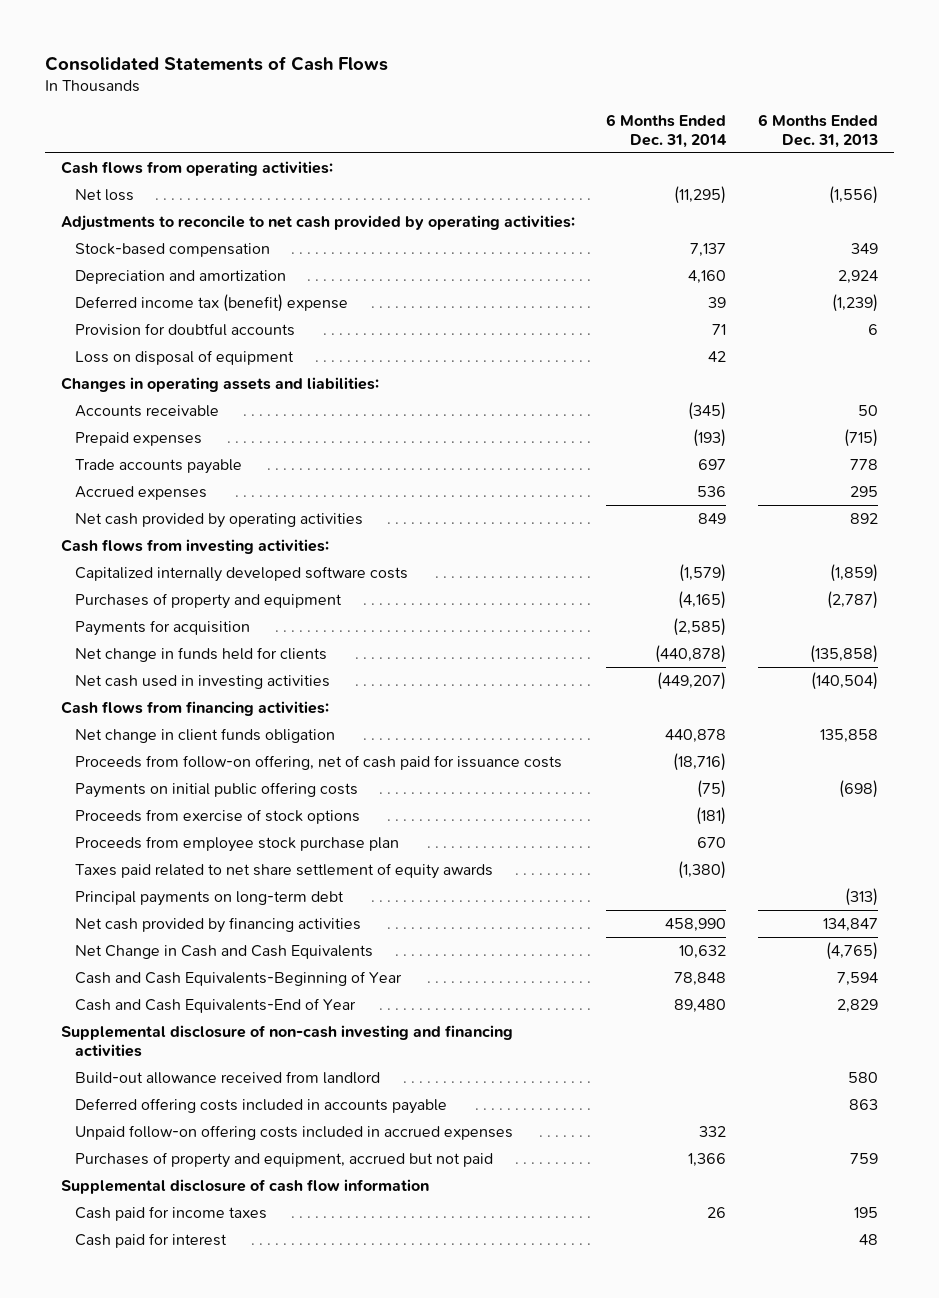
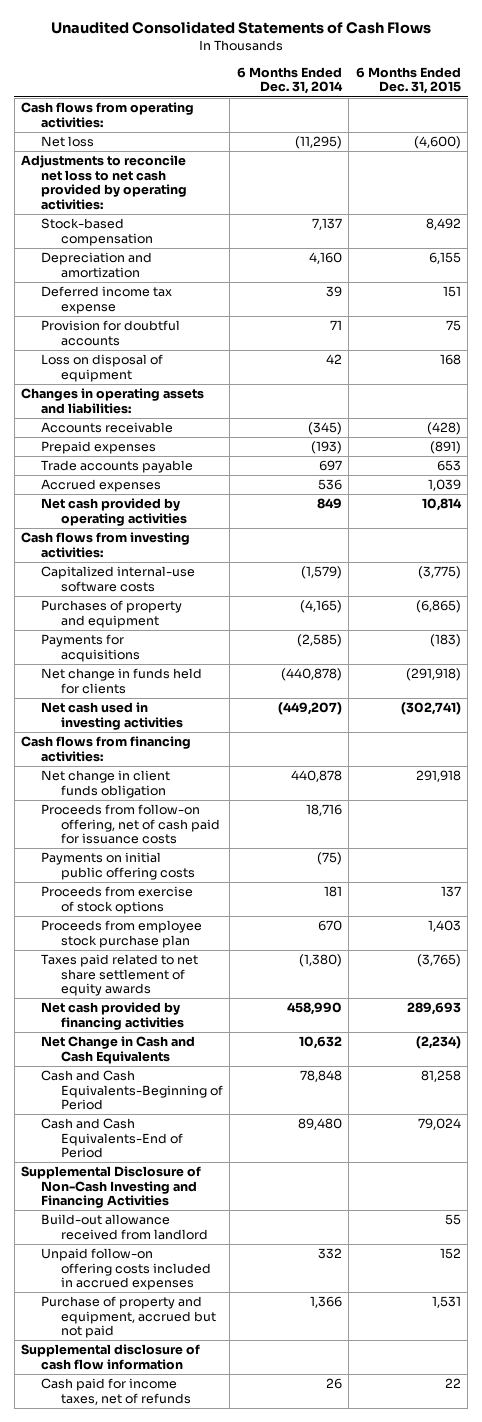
[44,55,388,71] Consolidated Statements of Cash Flows -> [50,21,431,35] Unaudited Consolidated Statements of Cash Flows
[757,113,878,148] 6 Months Ended Dec. 31, 2013 -> none
none -> [355,66,461,95] 6 Months Ended Dec. 31, 2015
[60,214,575,231] Adjustments to reconcile to net cash provided by operating activities: -> [21,155,187,210] Adjustments to reconcile net loss to net cash provided by operating activities:
[74,293,348,312] Deferred income tax (benefit) expense -> [40,286,172,314] Deferred income tax expense
[74,565,408,582] Capitalized internally developed software costs -> [40,566,195,592] Capitalized internal-use software costs
[74,619,250,636] Payments for acquisition -> [40,634,140,662] Payments for acquisitions
[673,752,727,771] (18,716) -> [305,804,342,817] 18,716
[696,806,727,825] (181) -> [323,886,342,898] 181
[74,890,344,906] Principal payments on long-term debt -> none
[74,970,402,986] Cash and Cash Equivalents-Beginning of Year -> [40,1070,223,1111] Cash and Cash Equivalents-Beginning of Period
[74,997,356,1013] Cash and Cash Equivalents-End of Year -> [40,1118,183,1159] Cash and Cash Equivalents-End of Period
[60,1024,513,1058] Supplemental disclosure of non-cash investing and financing activities -> [21,1166,202,1209] Supplemental Disclosure of Non-Cash Investing and Financing Activities
[74,1097,447,1114] Deferred offering costs included in accounts payable -> none
[74,1151,493,1168] Purchases of property and equipment, accrued but not paid -> [40,1296,216,1339] Purchase of property and equipment, accrued but not paid
[74,1232,227,1248] Cash paid for interest -> none
[74,1205,267,1221] Cash paid for income taxes -> [40,1378,191,1405] Cash paid for income taxes, net of refunds

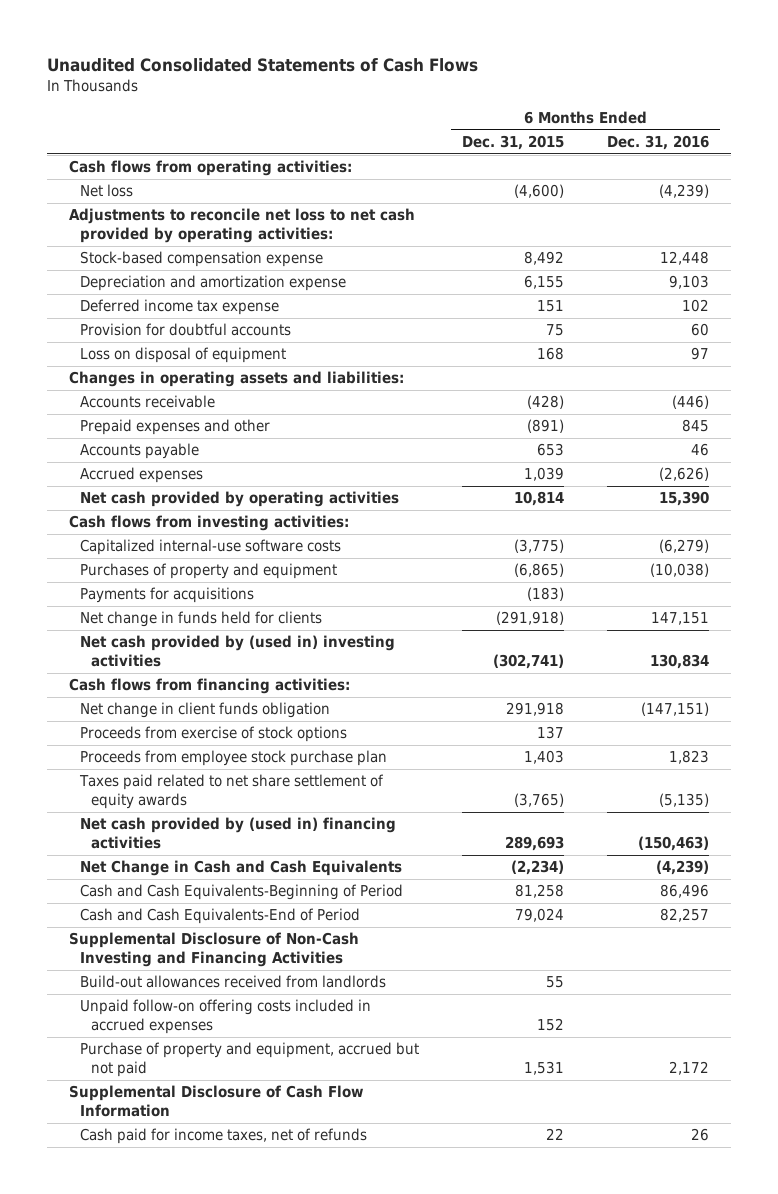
[236,66,343,95] 6 Months Ended Dec. 31, 2014 -> none
none -> [607,135,710,151] Dec. 31, 2016
[40,218,153,246] Stock-based compensation -> [79,251,323,268] Stock-based compensation expense
[40,252,152,278] Depreciation and amortization -> [79,275,346,292] Depreciation and amortization expense
[40,441,156,455] Prepaid expenses -> [79,419,270,436] Prepaid expenses and other
[40,460,193,474] Trade accounts payable -> [79,443,199,460] Accounts payable
[40,702,183,730] Net cash used in investing activities -> [79,635,395,668] Net cash provided by (used in) investing activities
[40,804,220,845] Proceeds from follow-on offering, net of cash paid for issuance costs -> none
[40,852,195,880] Payments on initial public offering costs -> none
[40,1002,184,1030] Net cash provided by financing activities -> [79,817,396,850] Net cash provided by (used in) financing activities
[40,1214,208,1240] Build-out allowance received from landlord -> [79,975,386,989] Build-out allowances received from landlords
[21,1344,201,1370] Supplemental disclosure of cash flow information -> [69,1085,364,1118] Supplemental Disclosure of Cash Flow Information

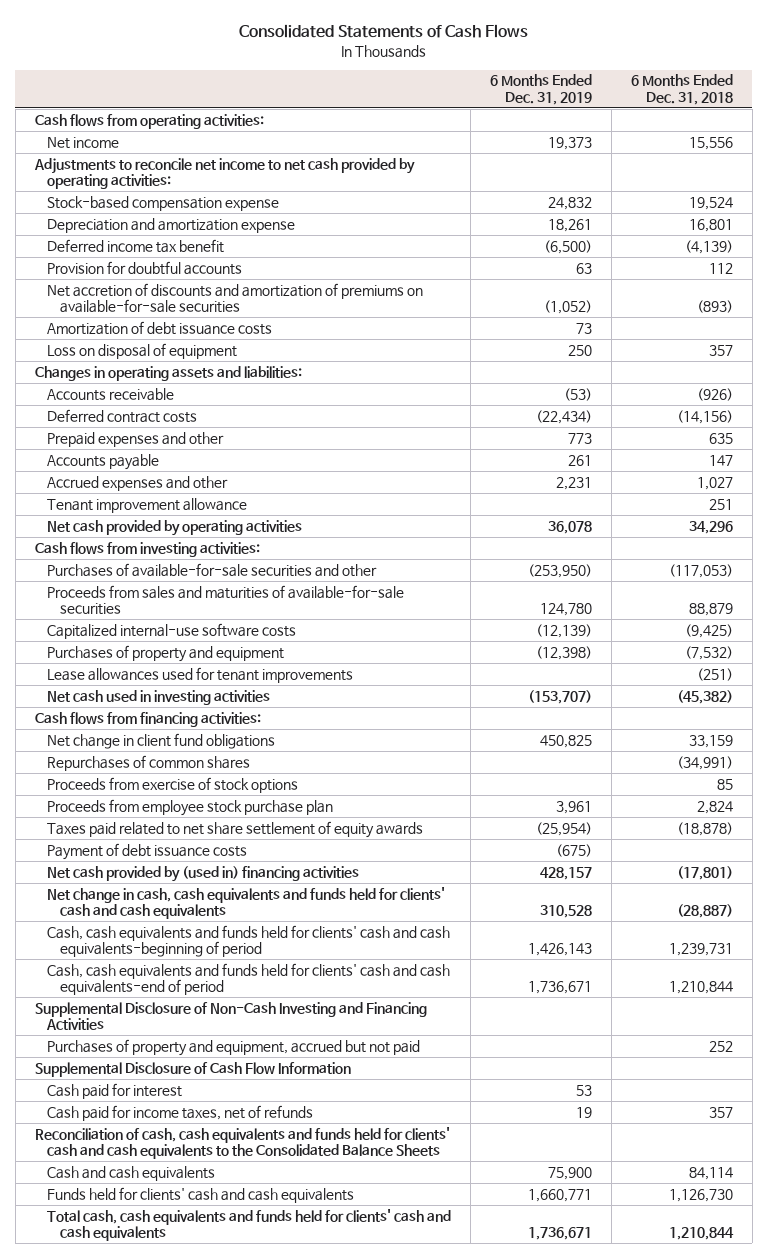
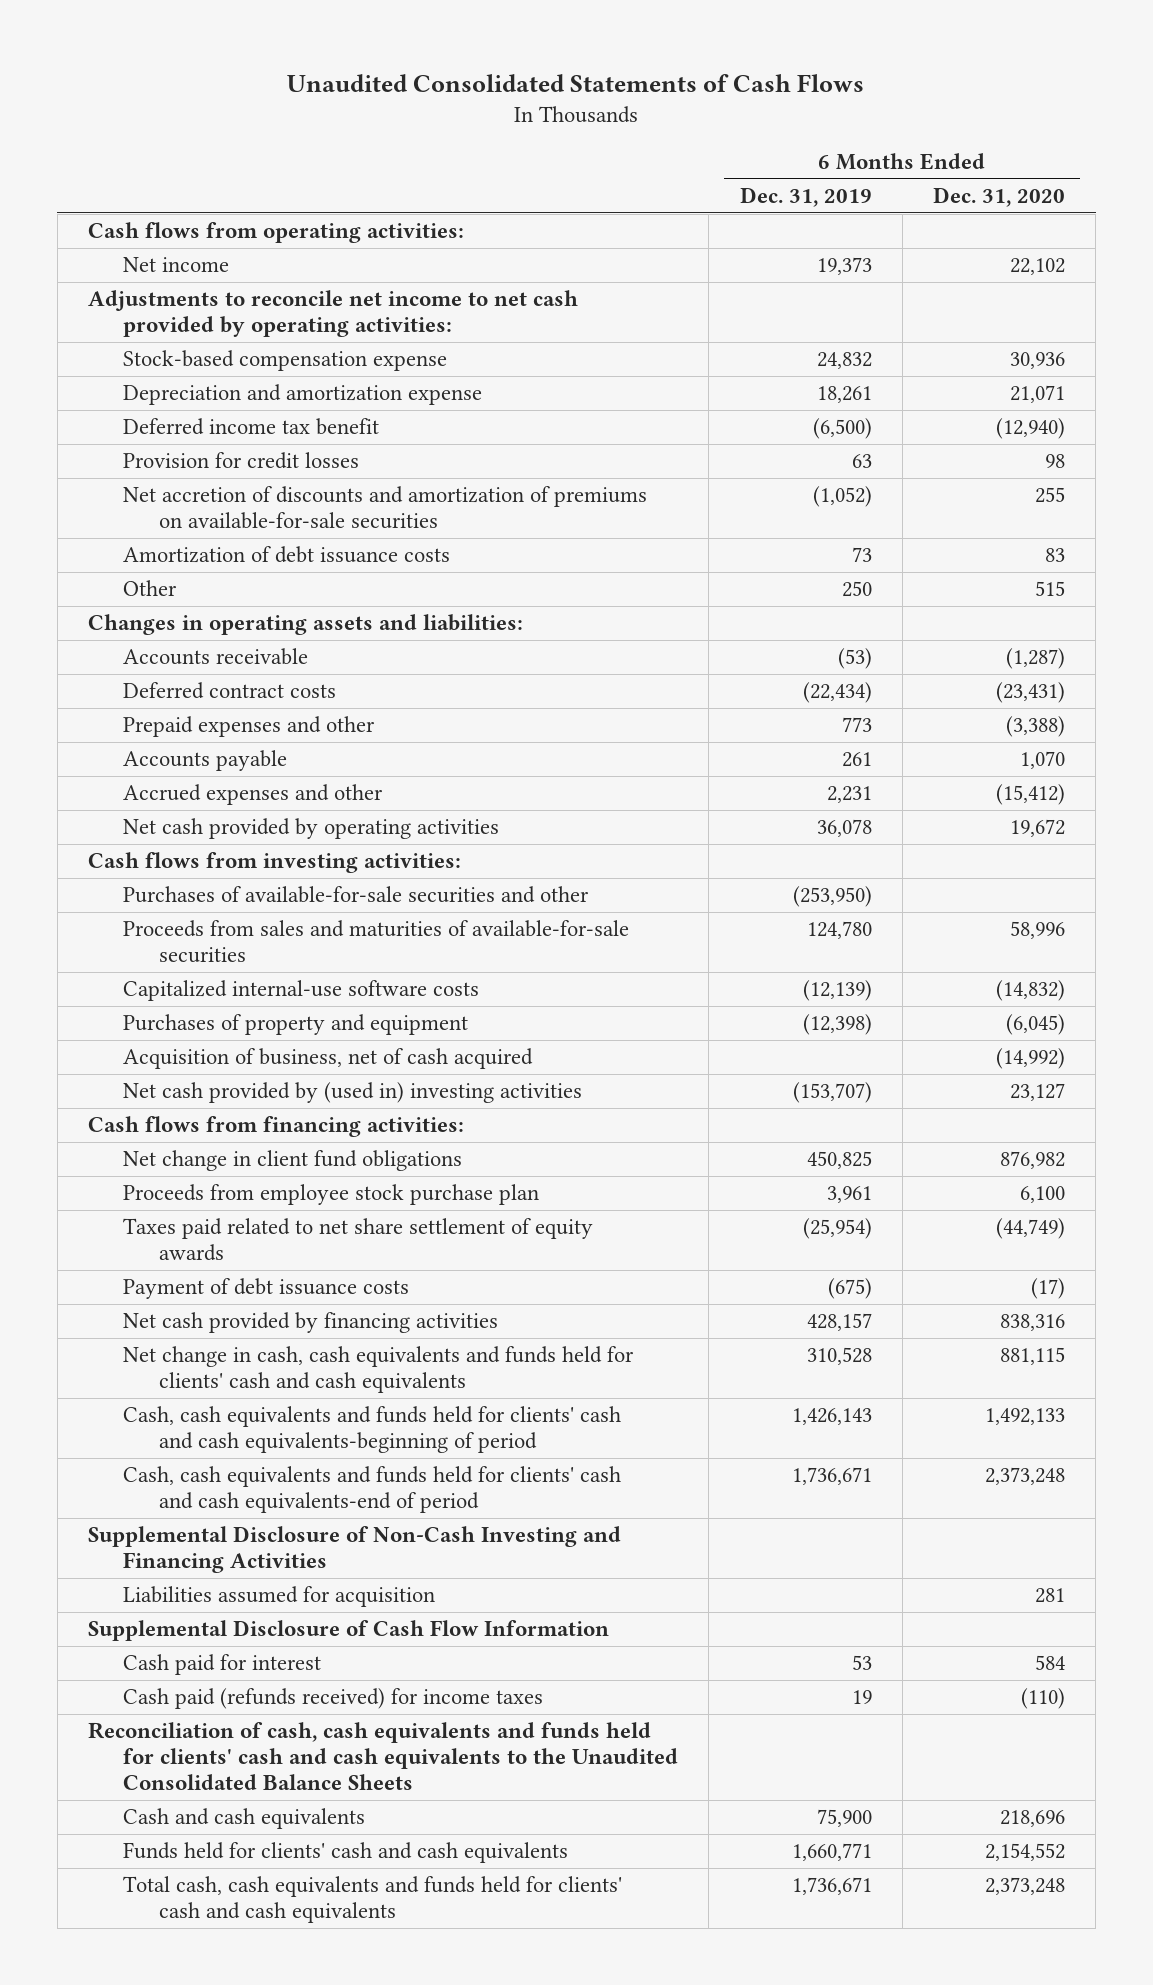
[238,23,528,38] Consolidated Statements of Cash Flows -> [287,73,865,92] Unaudited Consolidated Statements of Cash Flows
[630,74,733,105] 6 Months Ended Dec. 31, 2018 -> none
none -> [933,186,1066,207] Dec. 31, 2020
[47,260,243,275] Provision for doubtful accounts -> [123,452,360,470] Provision for credit losses
[47,342,238,359] Loss on disposal of equipment -> none
none -> [123,580,178,597] Other
[47,497,248,513] Tenant improvement allowance -> none
[47,666,354,683] Lease allowances used for tenant improvements -> none
none -> [123,1048,534,1070] Acquisition of business, net of cash acquired
[47,689,271,705] Net cash used in investing activities -> [123,1082,583,1104] Net cash provided by (used in) investing activities
[47,754,251,771] Repurchases of common shares -> none
[47,776,299,793] Proceeds from exercise of stock options -> none
[47,865,360,882] Net cash provided by (used in) financing activities -> [123,1312,499,1334] Net cash provided by financing activities
[47,1038,421,1056] Purchases of property and equipment, accrued but not paid -> none
none -> [123,1586,436,1608] Liabilities assumed for acquisition
[47,1104,314,1121] Cash paid for income taxes, net of refunds -> [123,1688,544,1710] Cash paid (refunds received) for income taxes
[34,1126,450,1160] Reconciliation of cash, cash equivalents and funds held for clients' cash and cash equivalents to the Consolidated Balance Sheets -> [87,1722,679,1791] Reconciliation of cash, cash equivalents and funds held for clients' cash and cash equivalents to the Unaudited Consolidated Balance Sheets

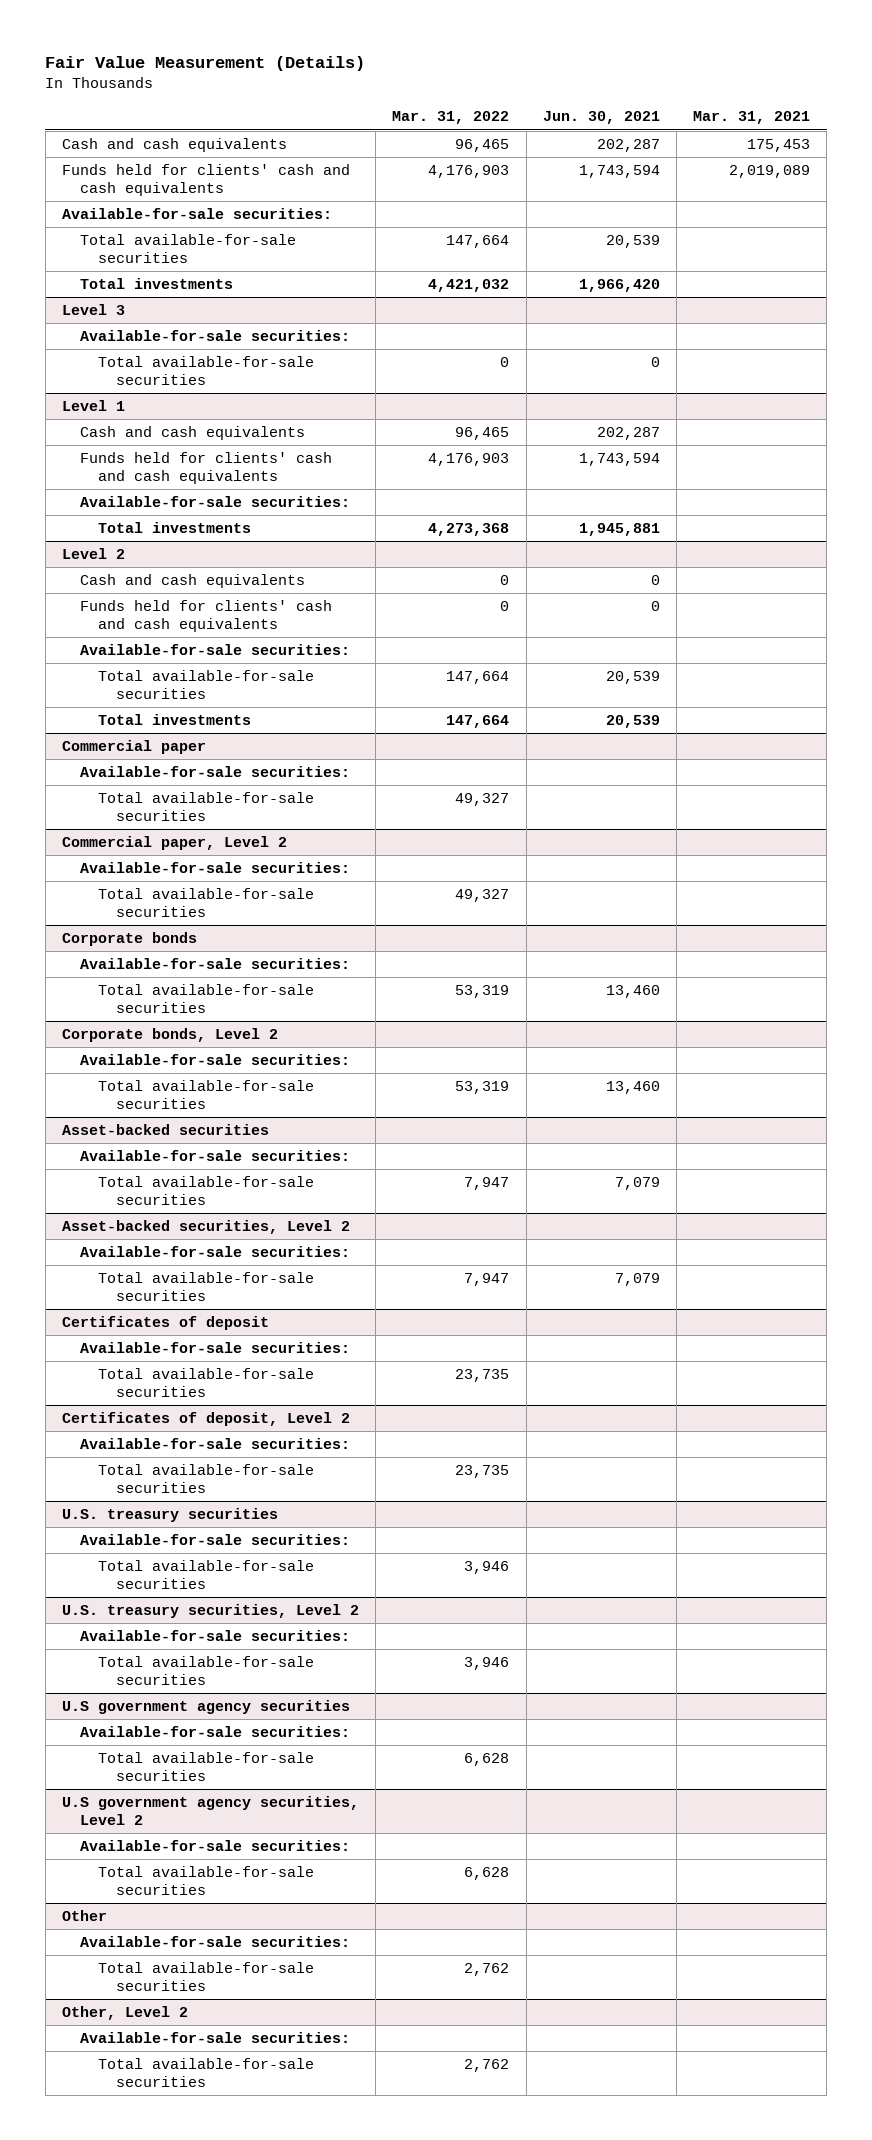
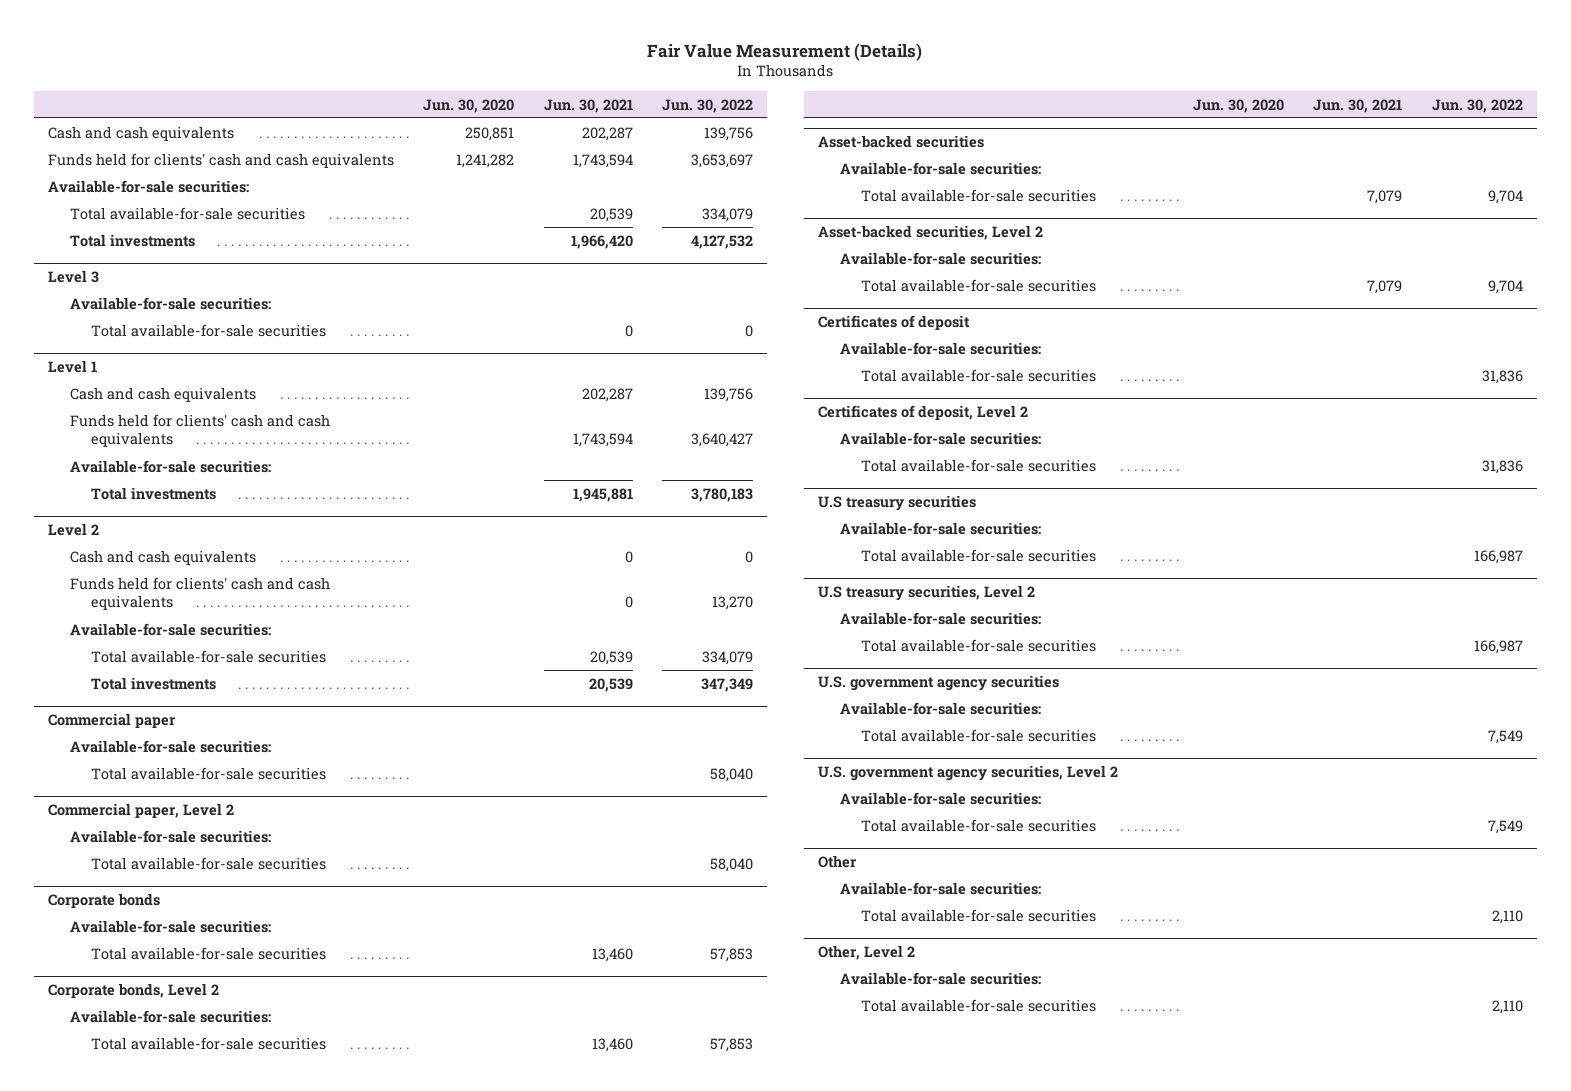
[392,111,510,125] Mar. 31, 2022 -> none
[693,111,811,125] Mar. 31, 2021 -> none
none -> [423,98,515,113] Jun. 30, 2020
none -> [661,98,753,113] Jun. 30, 2022
[61,1508,278,1523] U.S. treasury securities -> [818,495,977,512] U.S treasury securities
[61,1604,359,1619] U.S. treasury securities, Level 2 -> [818,585,1036,602] U.S treasury securities, Level 2
[61,1700,350,1715] U.S government agency securities -> [818,675,1060,692] U.S. government agency securities
[61,1796,359,1825] U.S government agency securities, Level 2 -> [818,765,1119,782] U.S. government agency securities, Level 2

